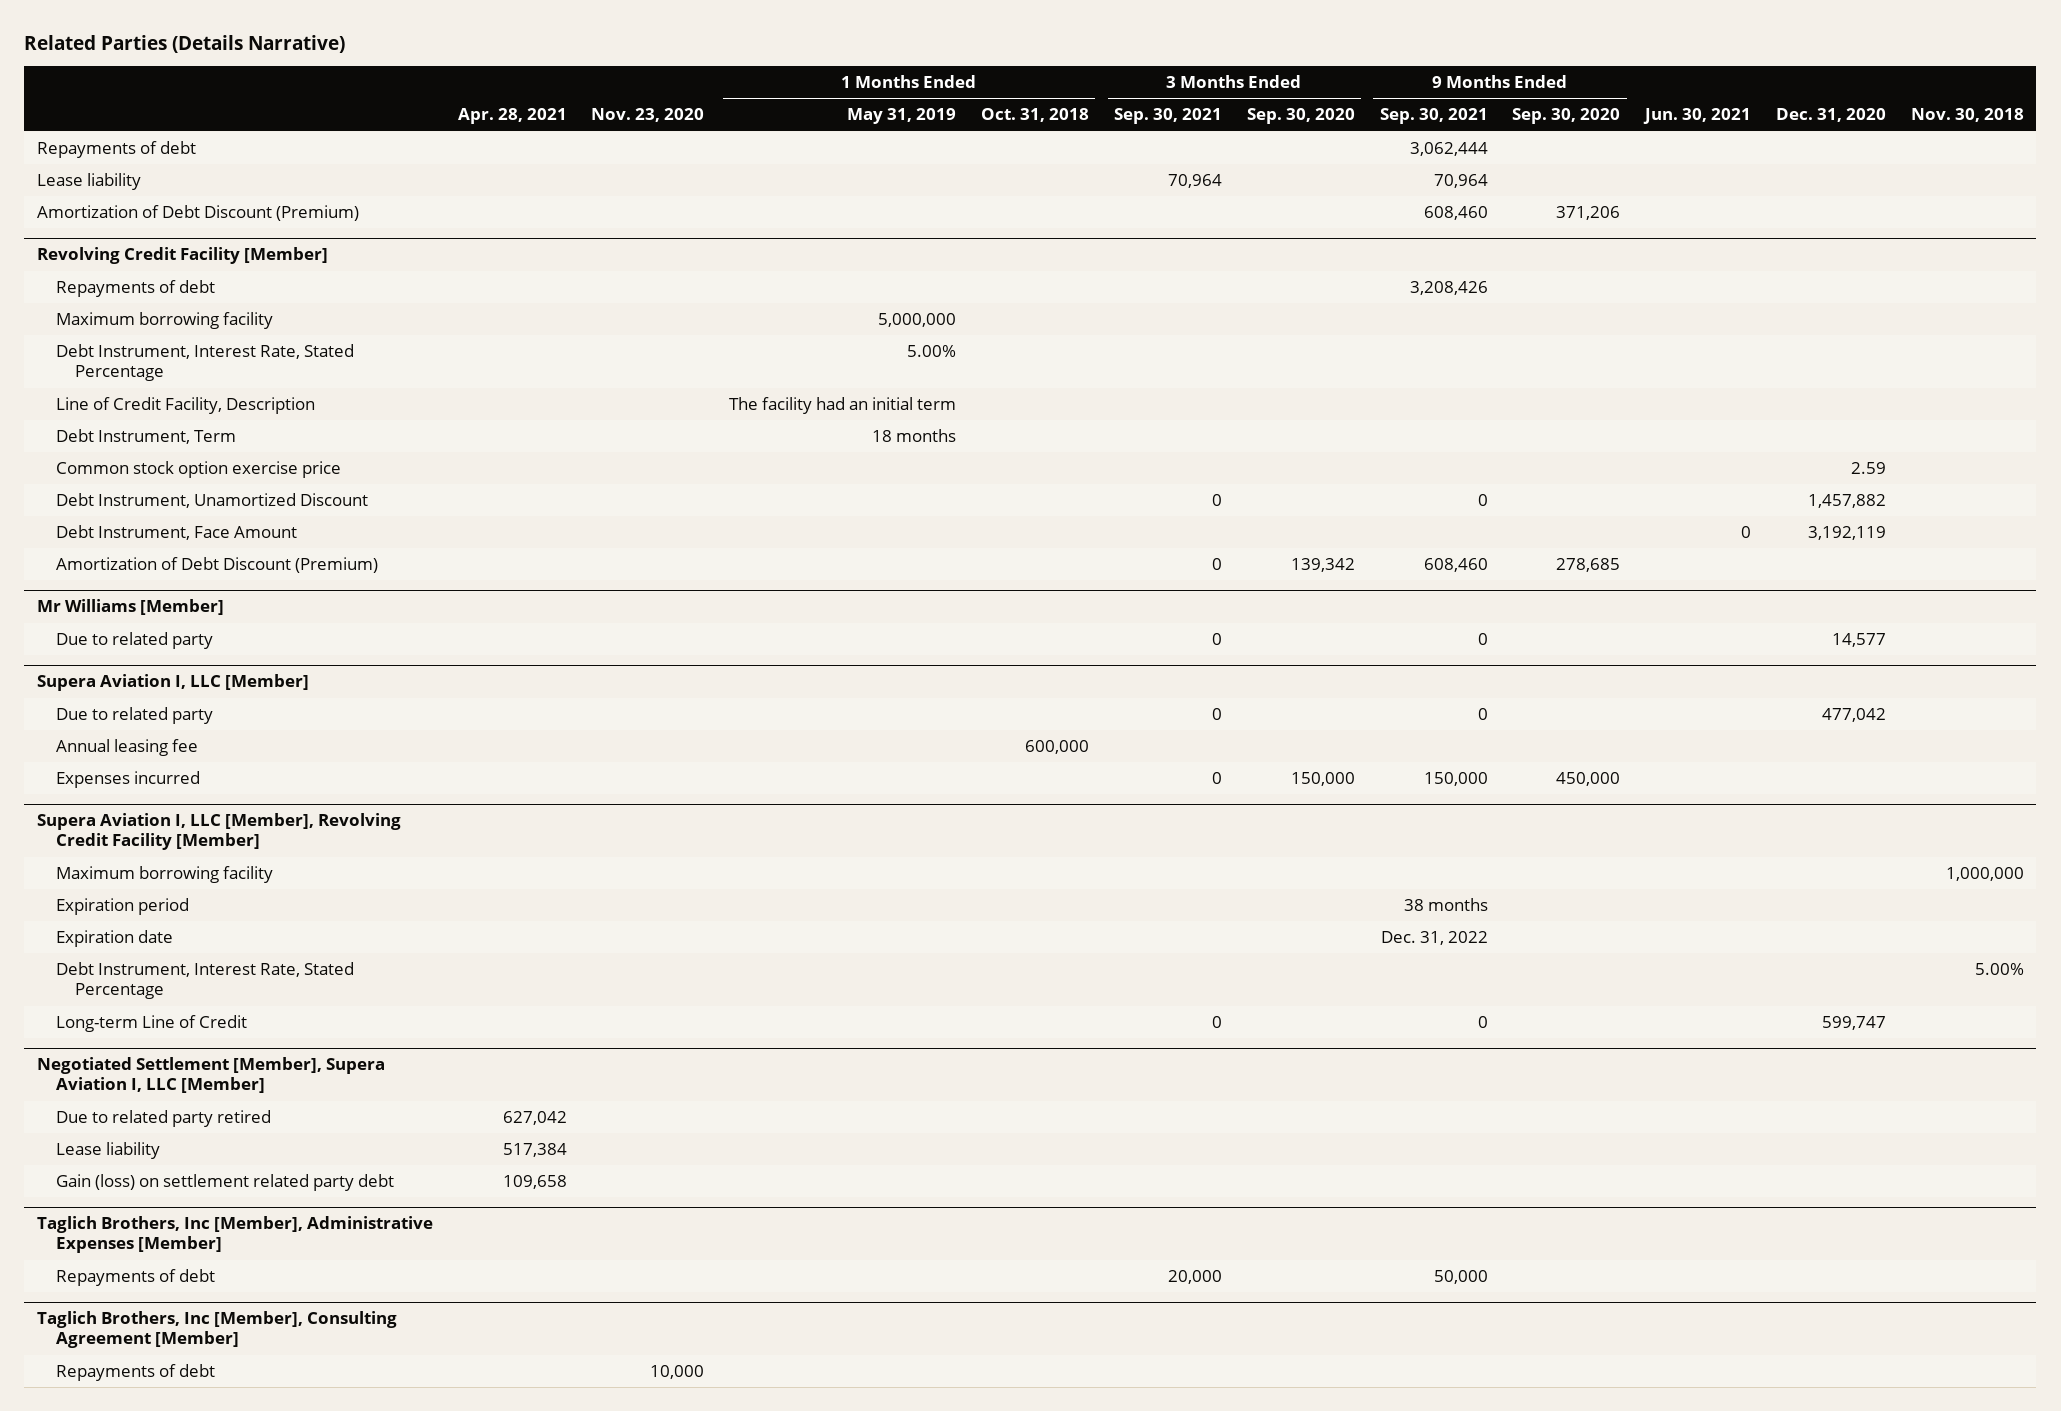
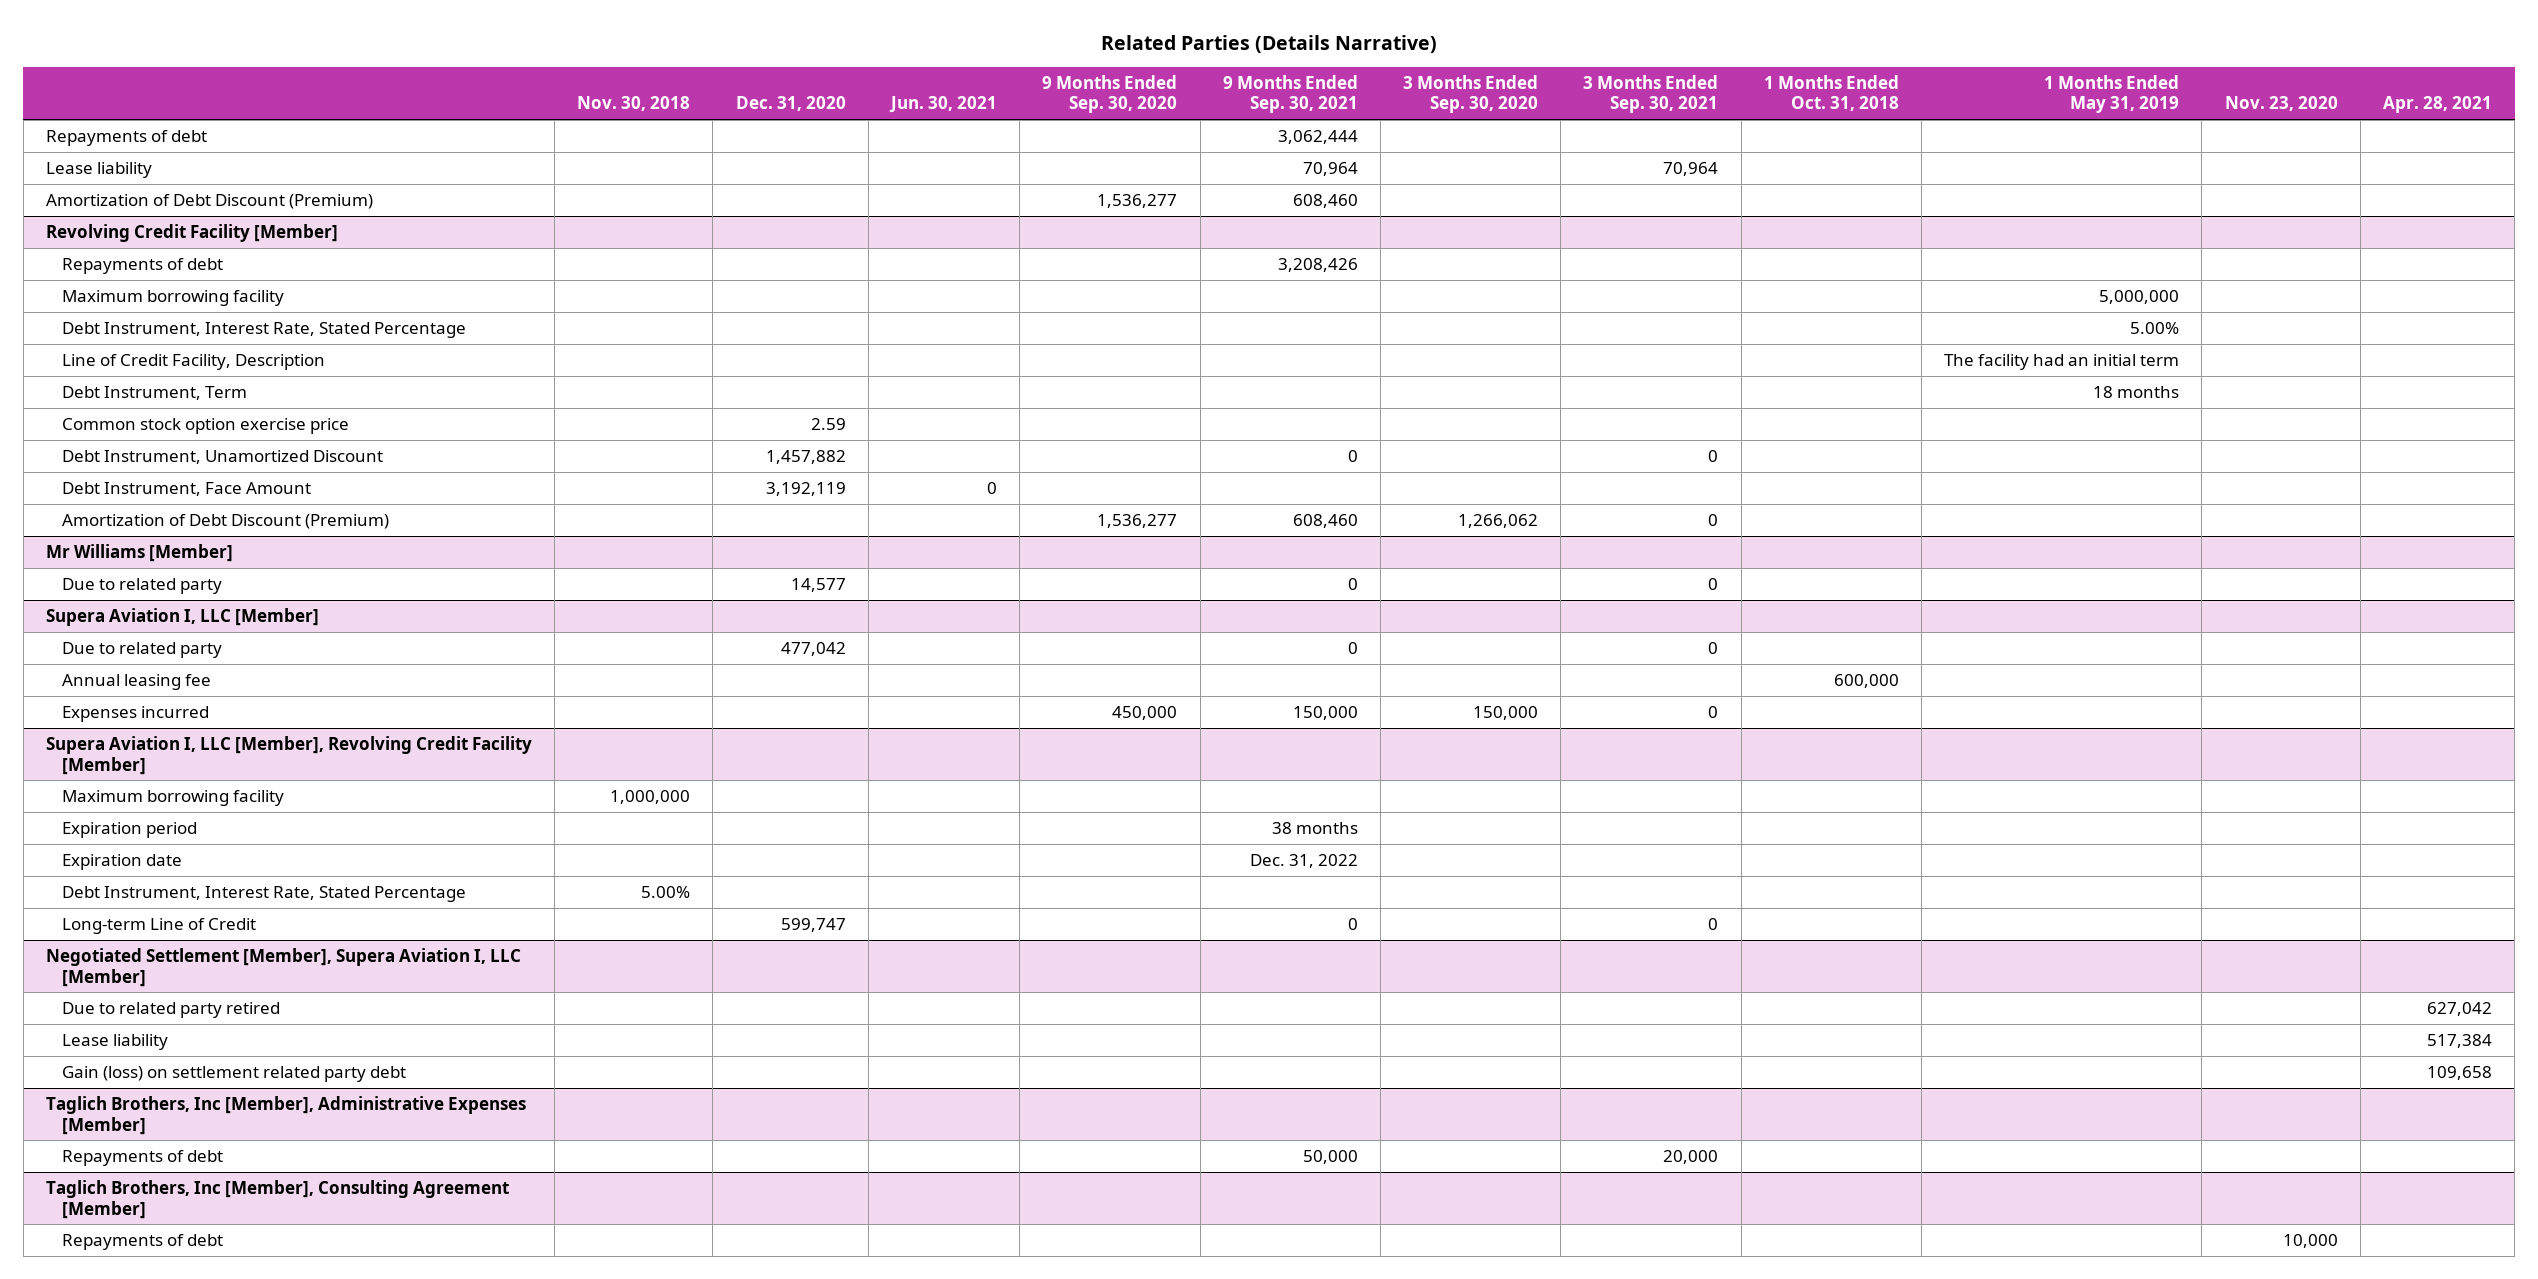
[1556,205,1621,220] 371,206 -> [1097,193,1178,208] 1,536,277
[1290,557,1355,572] 139,342 -> [1458,513,1539,528] 1,266,062
[1556,557,1621,572] 278,685 -> [1097,513,1178,528] 1,536,277

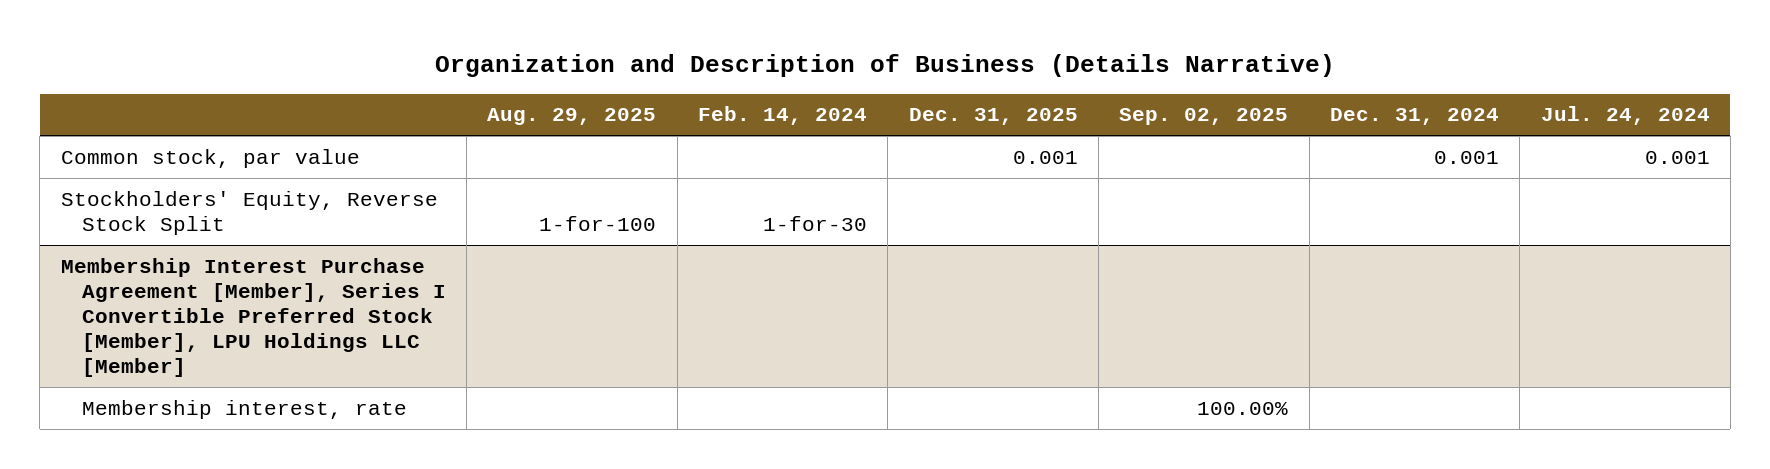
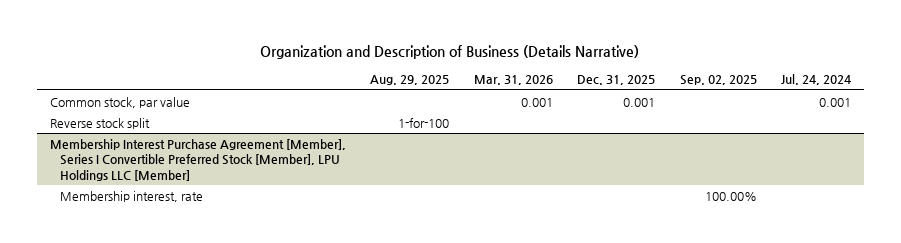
[697,106,867,126] Feb. 14, 2024 -> none
[1329,108,1499,126] Dec. 31, 2024 -> none
none -> [473,75,553,86] Mar. 31, 2026
[60,190,438,235] Stockholders' Equity, Reverse Stock Split -> [49,117,150,129] Reverse stock split

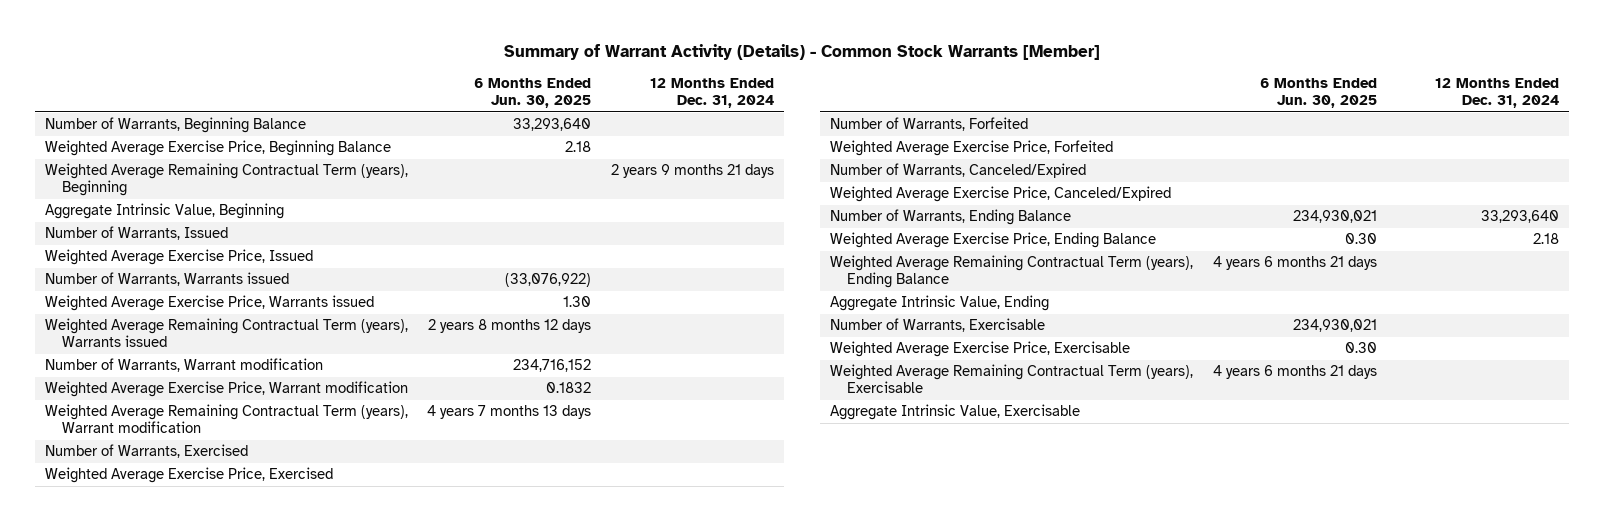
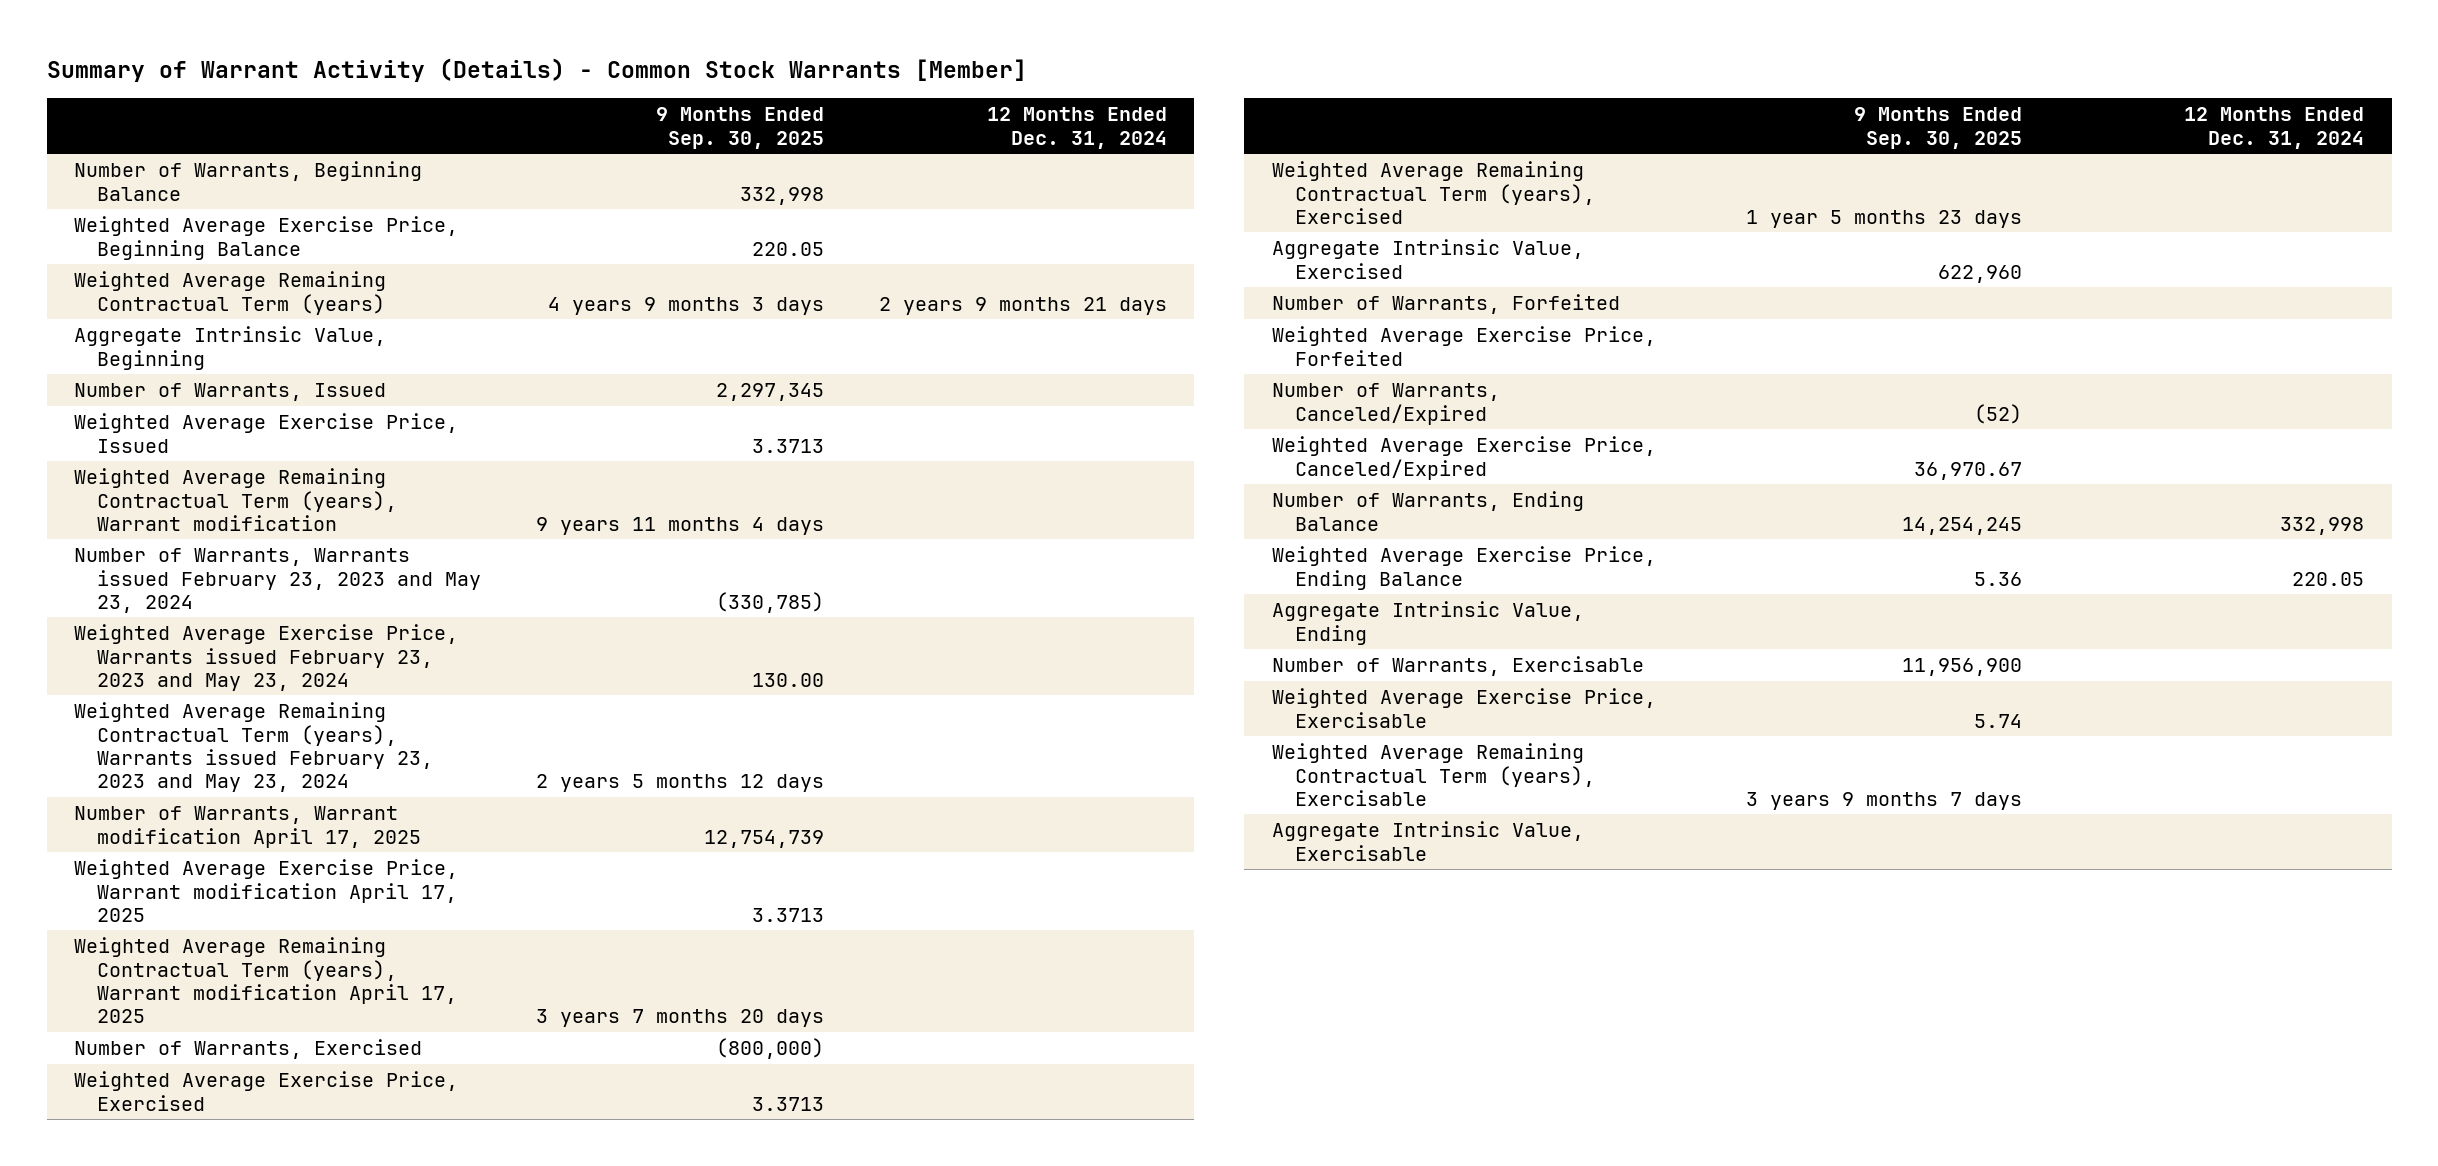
[474,78,592,109] 6 Months Ended Jun. 30, 2025 -> none
none -> [655,107,824,149] 9 Months Ended Sep. 30, 2025
[44,163,408,197] Weighted Average Remaining Contractual Term (years), Beginning -> [73,271,386,315] Weighted Average Remaining Contractual Term (years)
[44,272,289,287] Number of Warrants, Warrants issued -> none
[44,295,374,312] Weighted Average Exercise Price, Warrants issued -> none
[44,318,408,348] Weighted Average Remaining Contractual Term (years), Warrants issued -> none
[44,358,323,373] Number of Warrants, Warrant modification -> none
[44,381,408,398] Weighted Average Exercise Price, Warrant modification -> none
none -> [73,548,482,613] Number of Warrants, Warrants issued February 23, 2023 and May 23, 2024
none -> [73,624,458,691] Weighted Average Exercise Price, Warrants issued February 23, 2023 and May 23, 2024
none -> [73,702,434,793] Weighted Average Remaining Contractual Term (years), Warrants issued February 23, 2023 and May 23, 2024
none -> [73,806,422,848] Number of Warrants, Warrant modification April 17, 2025
none -> [73,859,458,922] Weighted Average Exercise Price, Warrant modification April 17, 2025
none -> [73,937,458,1024] Weighted Average Remaining Contractual Term (years), Warrant modification April 17, 2025
none -> [1271,161,1595,224] Weighted Average Remaining Contractual Term (years), Exercised
none -> [1271,239,1584,279] Aggregate Intrinsic Value, Exercised
[829,255,1193,289] Weighted Average Remaining Contractual Term (years), Ending Balance -> none
[1481,210,1560,224] 33,293,640 -> [2280,516,2365,535] 332,998
[1533,233,1560,245] 2.18 -> [2292,571,2365,586] 220.05

